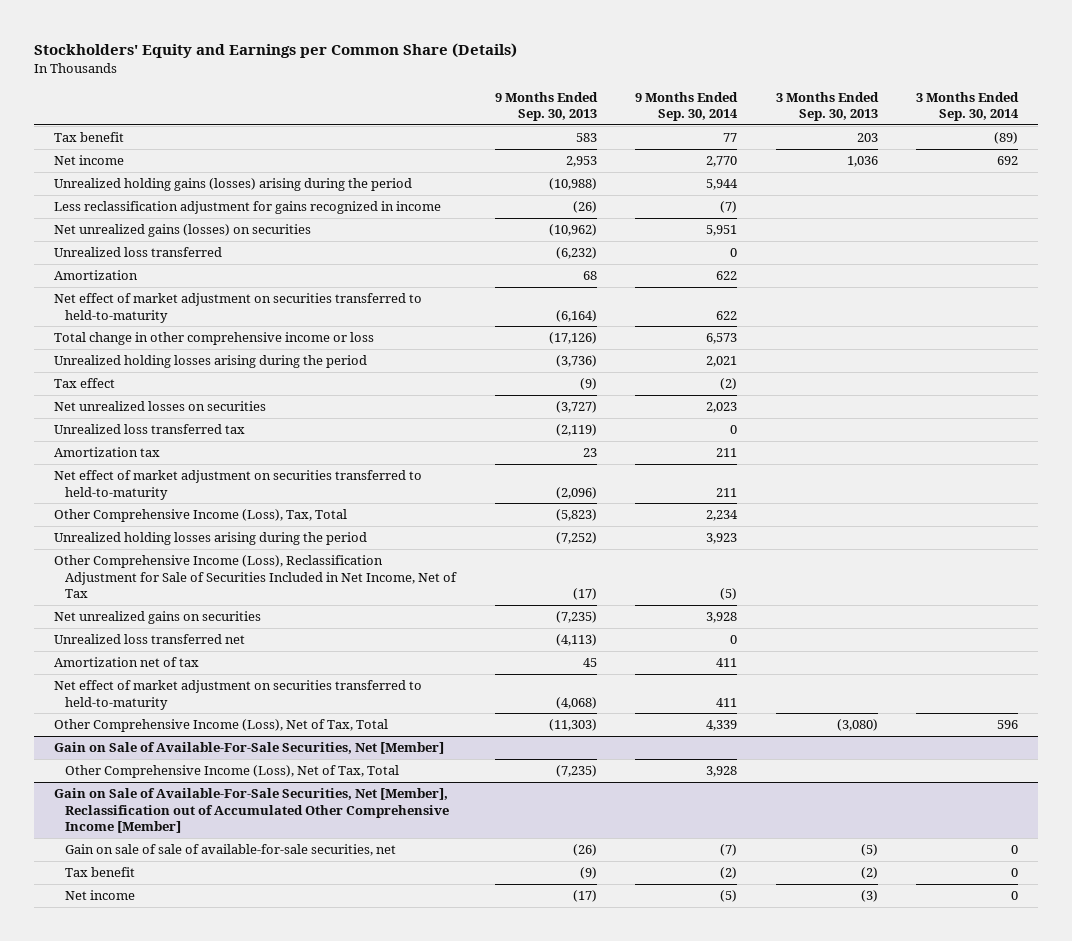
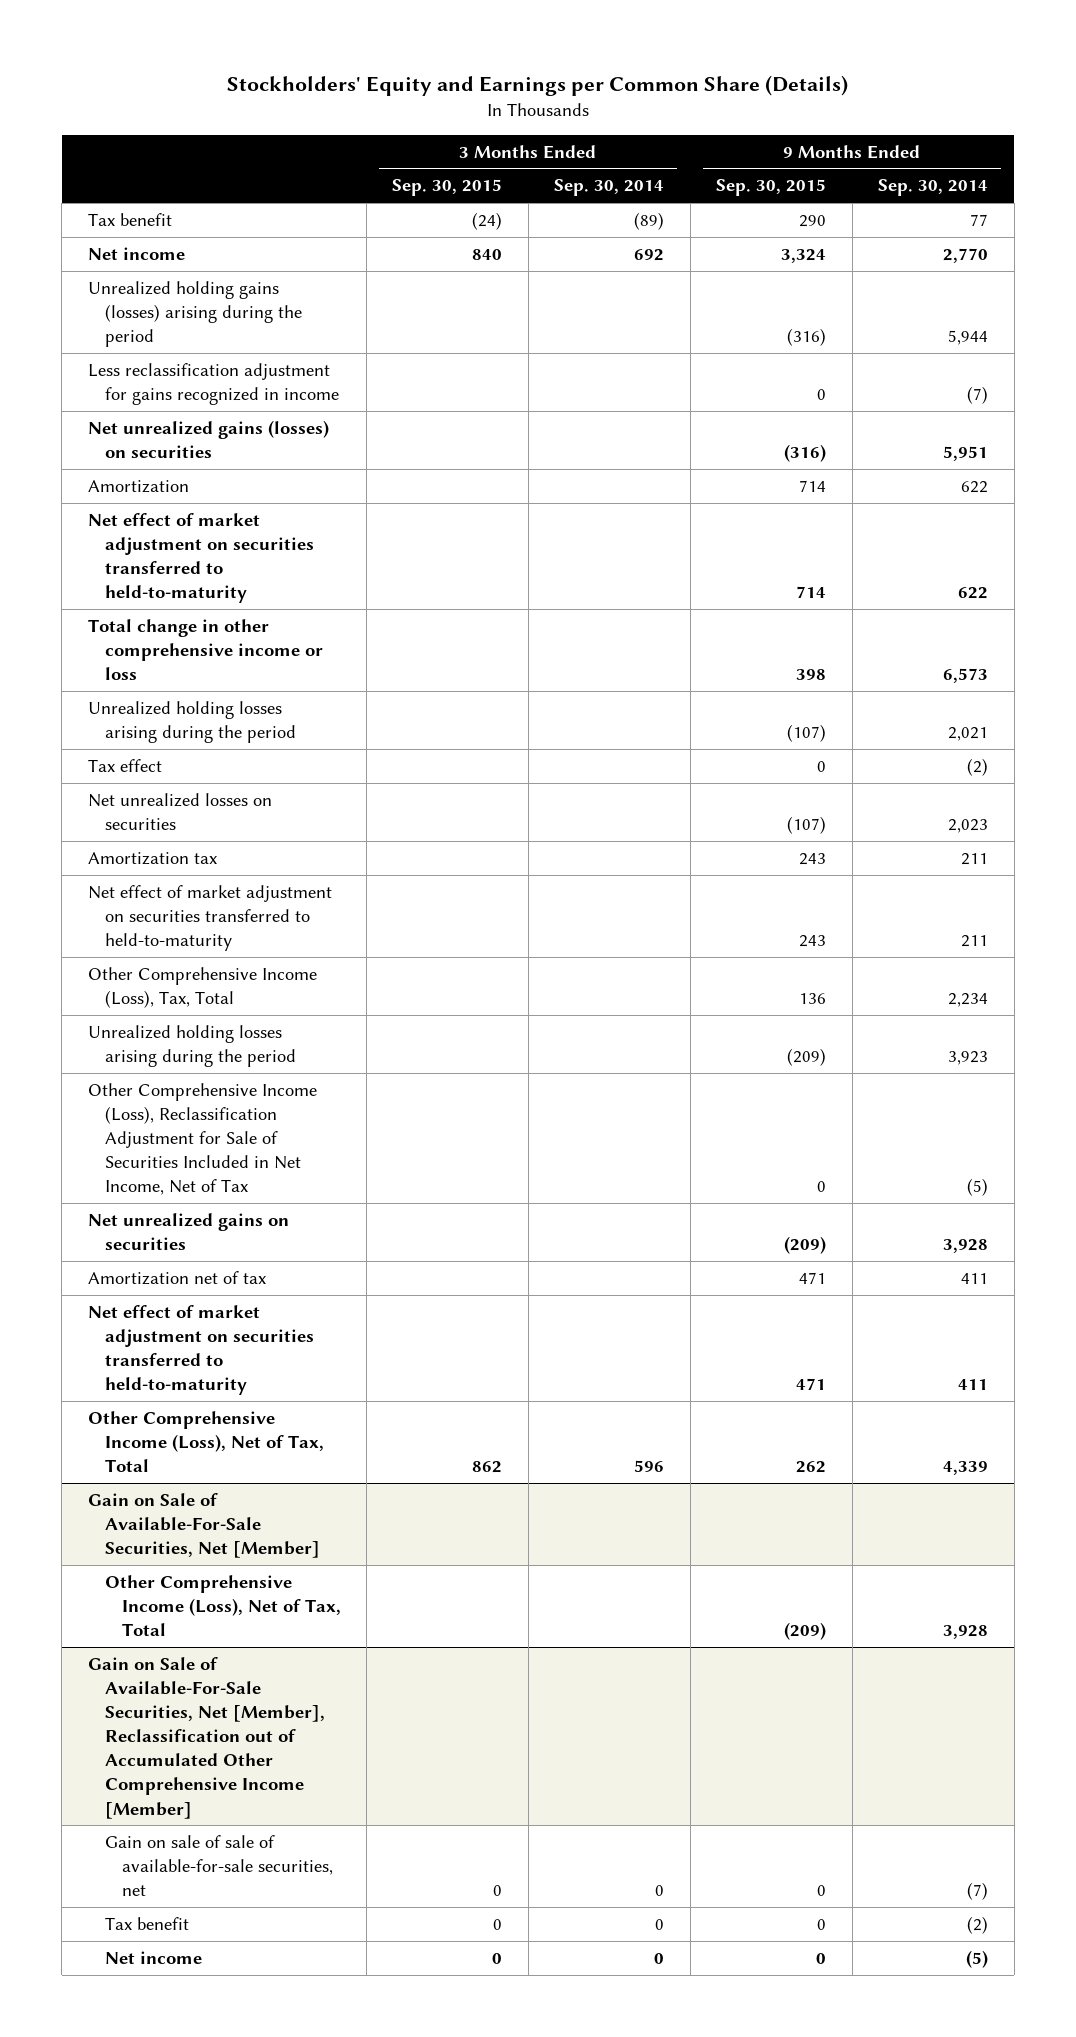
[494,91,598,122] 9 Months Ended Sep. 30, 2013 -> none
[775,91,879,122] 3 Months Ended Sep. 30, 2013 -> none
none -> [392,179,503,197] Sep. 30, 2015
none -> [716,179,827,197] Sep. 30, 2015
[53,247,222,258] Unrealized loss transferred -> none
[53,424,245,435] Unrealized loss transferred tax -> none
[53,634,245,645] Unrealized loss transferred net -> none

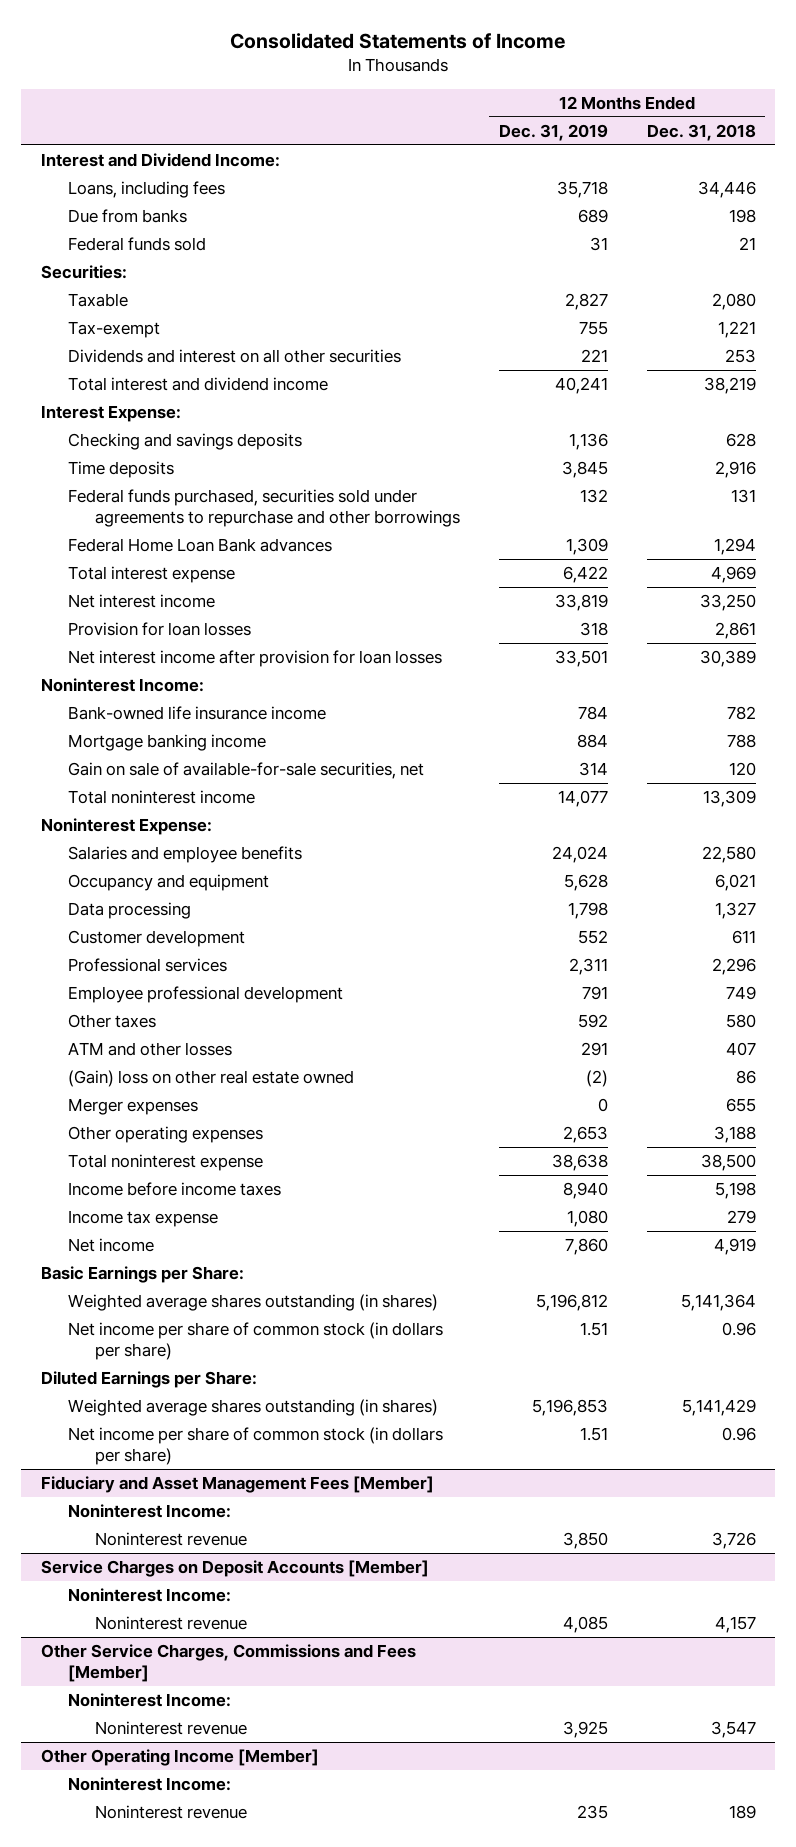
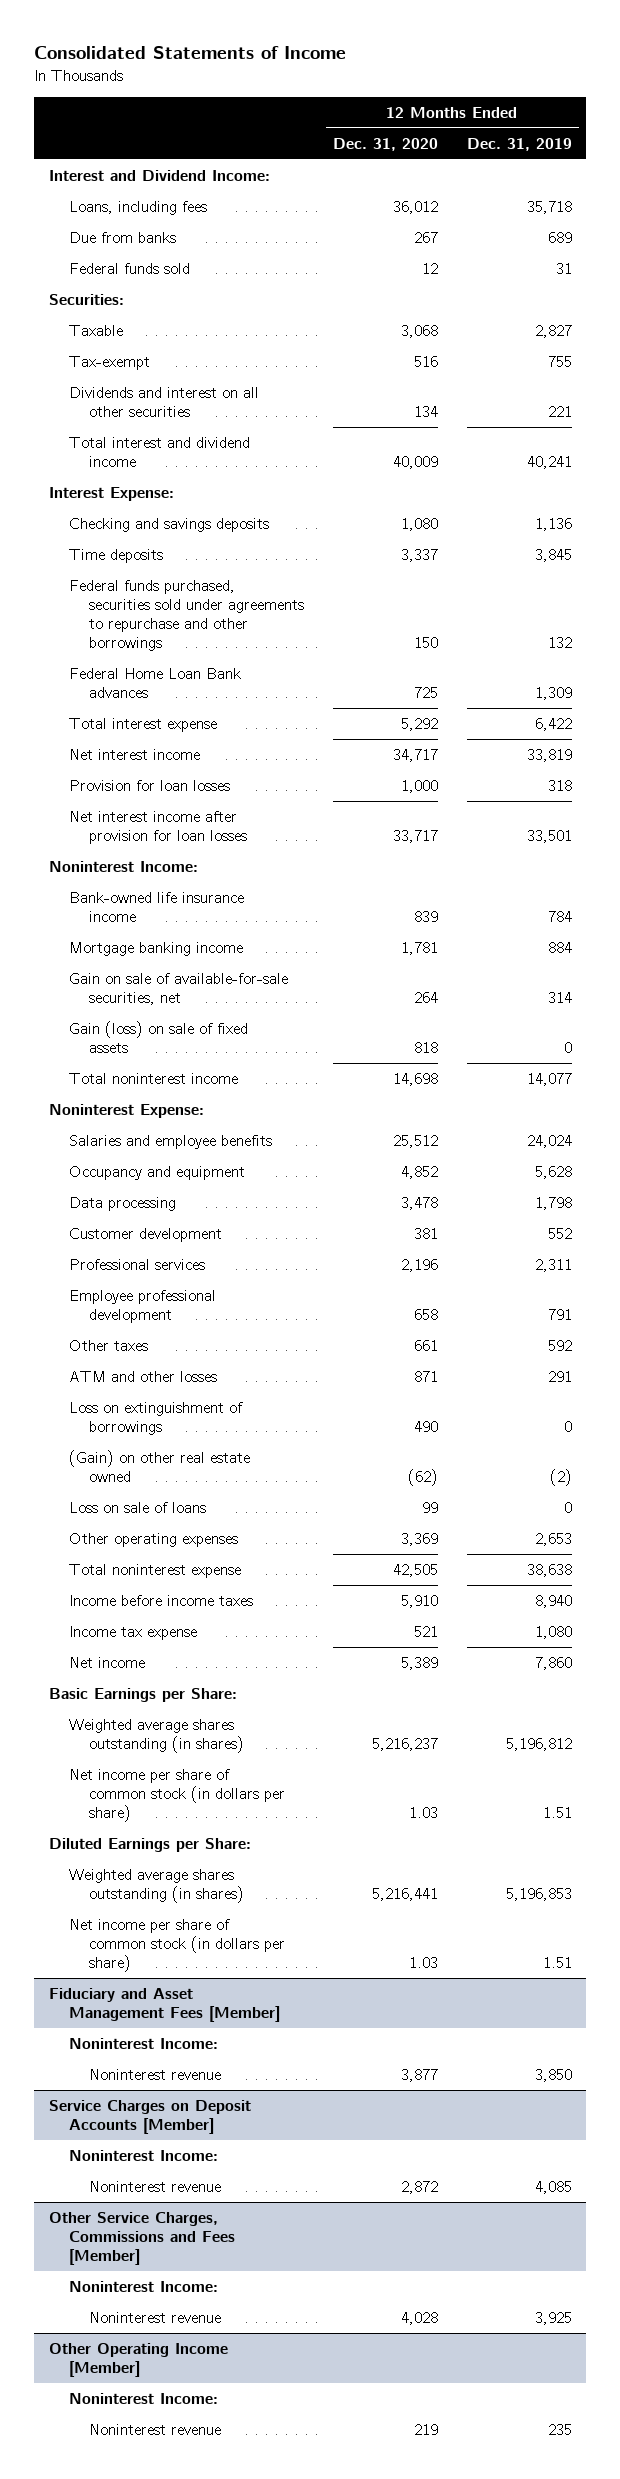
[646,123,756,141] Dec. 31, 2018 -> none
none -> [332,137,438,151] Dec. 31, 2020
none -> [69,1020,249,1053] Gain (loss) on sale of fixed assets
[67,1098,198,1116] Merger expenses -> none
none -> [69,1401,244,1435] Loss on extinguishment of borrowings
[67,1070,354,1088] (Gain) loss on other real estate owned -> [69,1449,251,1482] (Gain) on other real estate owned
none -> [69,1501,207,1513] Loss on sale of loans

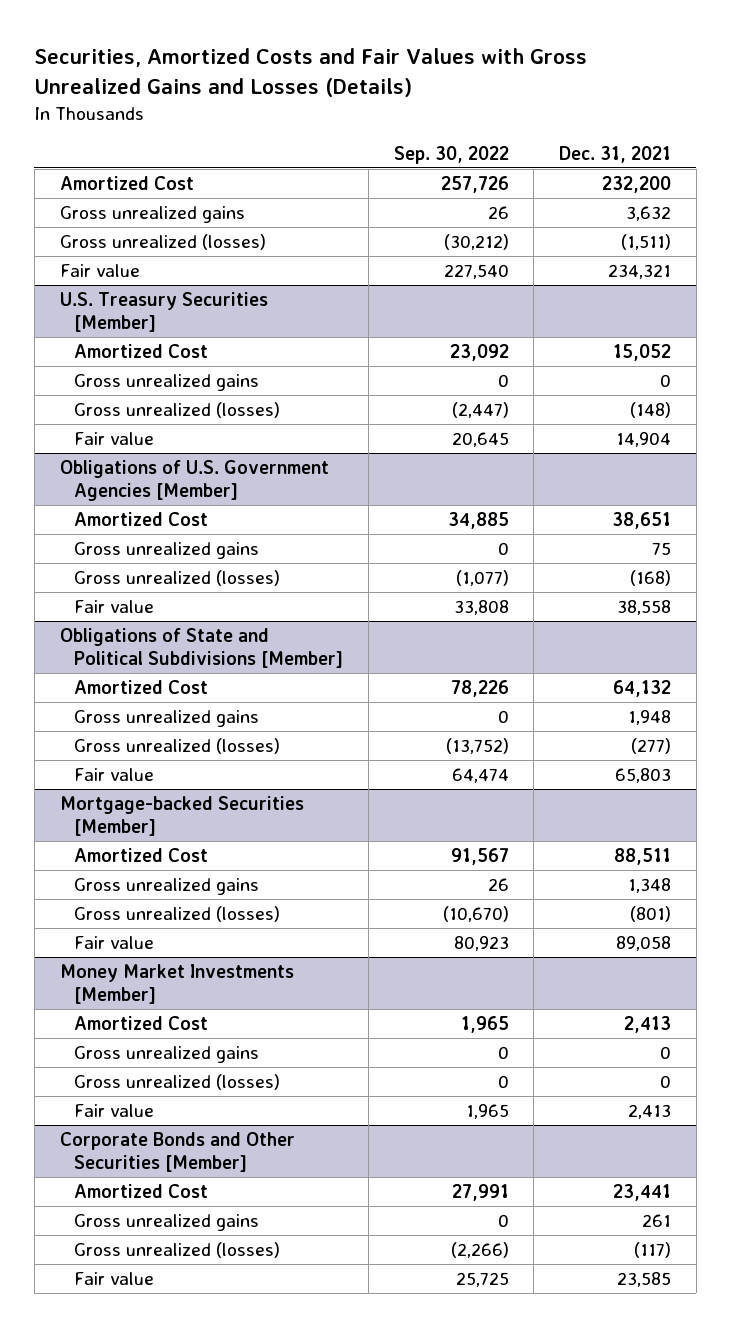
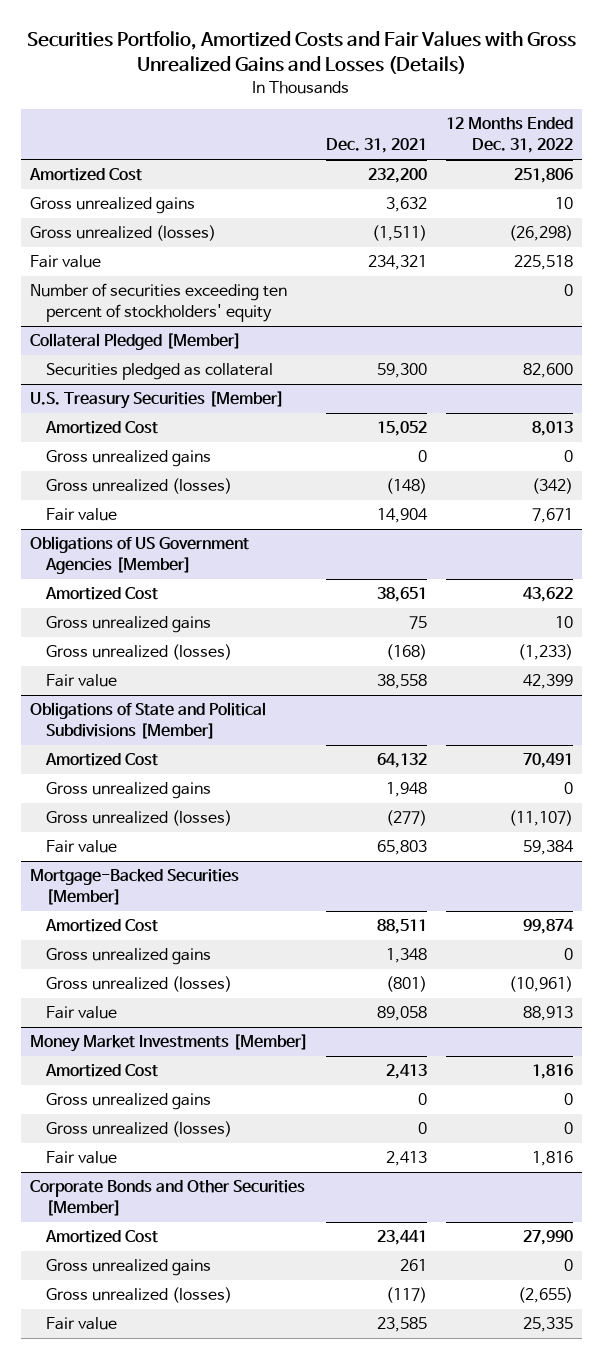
[34,48,588,97] Securities, Amortized Costs and Fair Values with Gross Unrealized Gains and Losses (Details) -> [27,30,577,74] Securities Portfolio, Amortized Costs and Fair Values with Gross Unrealized Gains and Losses (Details)
[393,145,509,164] Sep. 30, 2022 -> none
none -> [445,117,573,154] 12 Months Ended Dec. 31, 2022
none -> [29,283,287,323] Number of securities exceeding ten percent of stockholders' equity
none -> [29,333,241,351] Collateral Pledged [Member]
none -> [46,363,274,381] Securities pledged as collateral
[59,459,329,501] Obligations of U.S. Government Agencies [Member] -> [29,536,249,575] Obligations of US Government Agencies [Member]
[59,795,304,836] Mortgage-backed Securities [Member] -> [29,869,239,906] Mortgage-Backed Securities [Member]

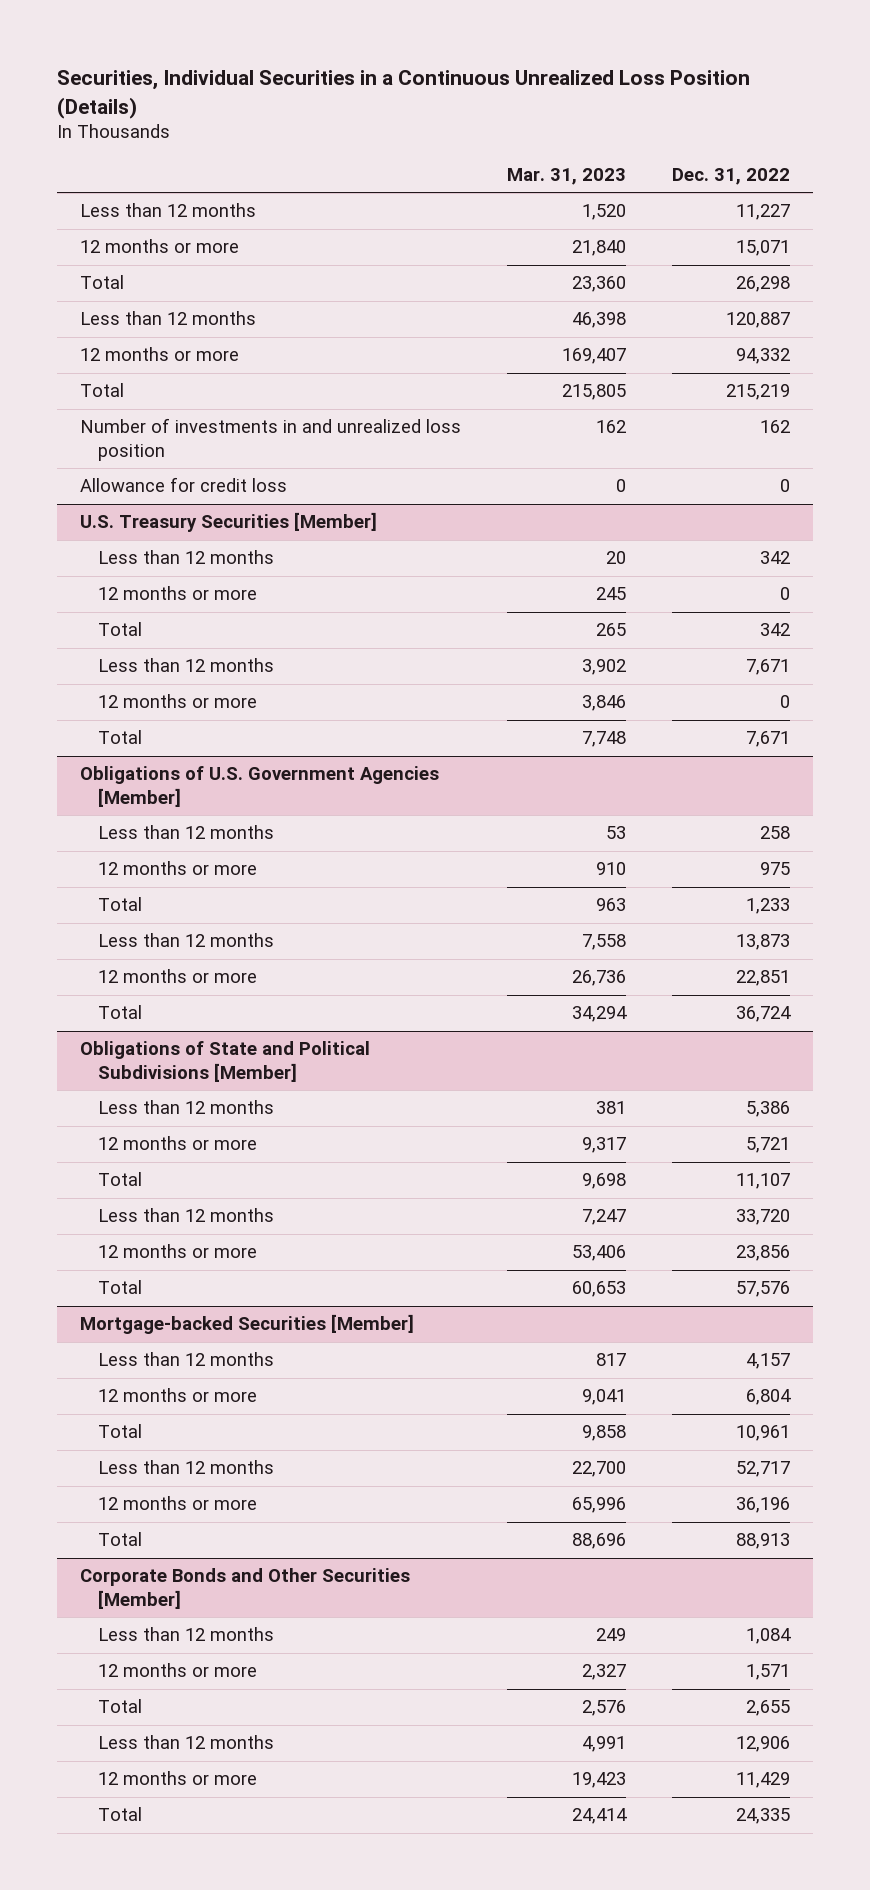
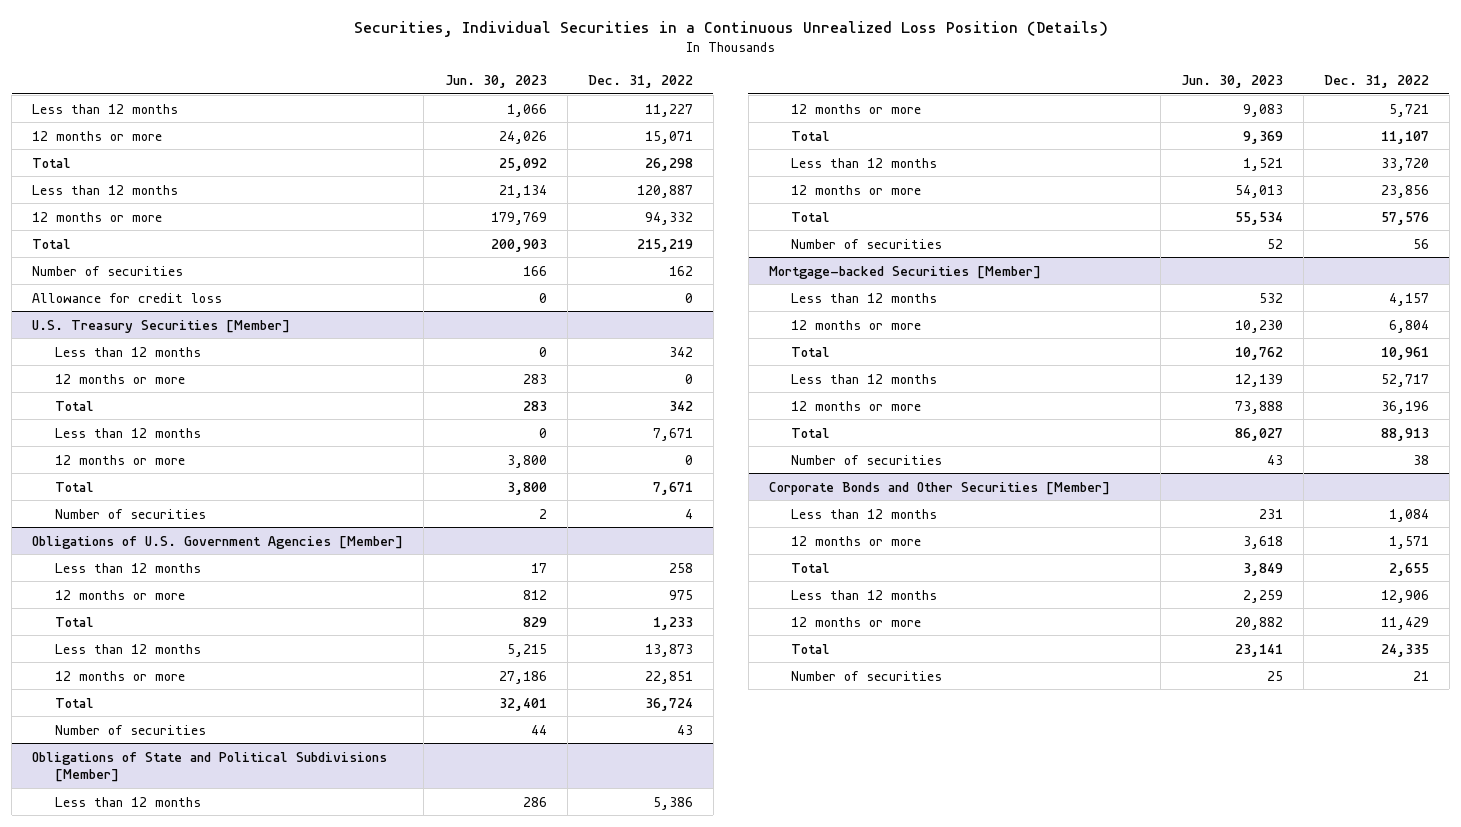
[506,168,626,186] Mar. 31, 2023 -> none
none -> [444,74,547,88] Jun. 30, 2023
[79,418,461,461] Number of investments in and unrealized loss position -> [32,265,184,276] Number of securities
none -> [54,508,206,519] Number of securities
none -> [54,724,206,735] Number of securities
none -> [790,238,942,249] Number of securities
none -> [790,454,942,465] Number of securities
none -> [790,670,942,681] Number of securities

